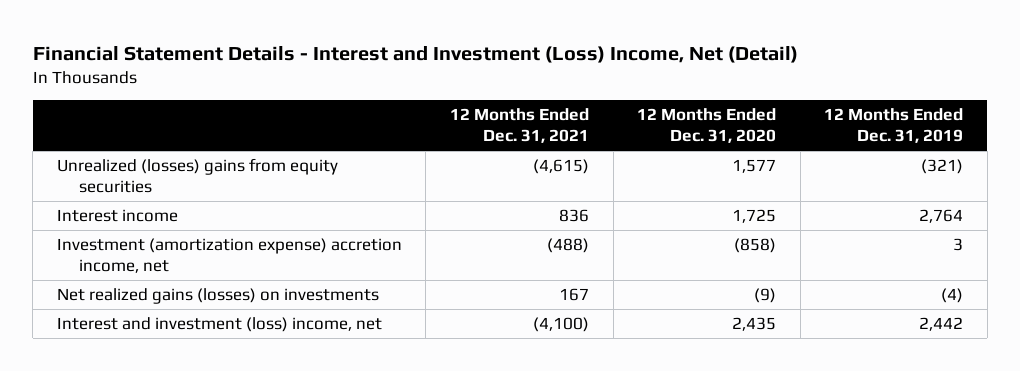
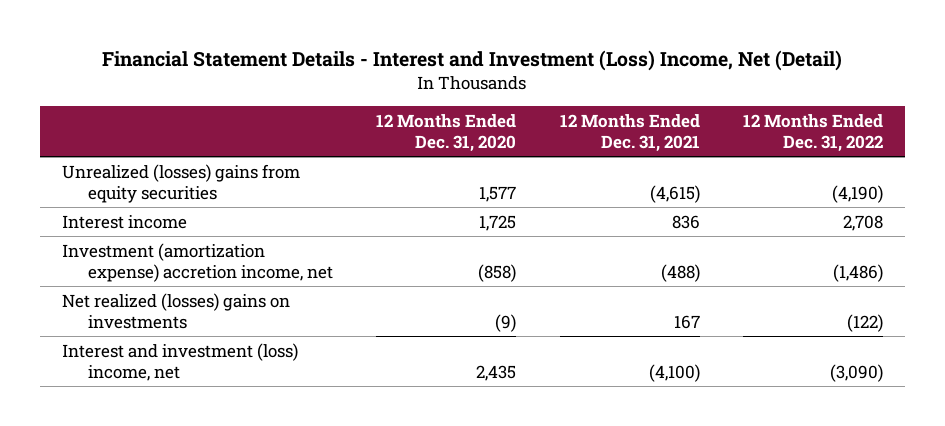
[824,108,964,144] 12 Months Ended Dec. 31, 2019 -> none
none -> [743,113,884,152] 12 Months Ended Dec. 31, 2022
[56,288,379,305] Net realized gains (losses) on investments -> [61,292,290,329] Net realized (losses) gains on investments

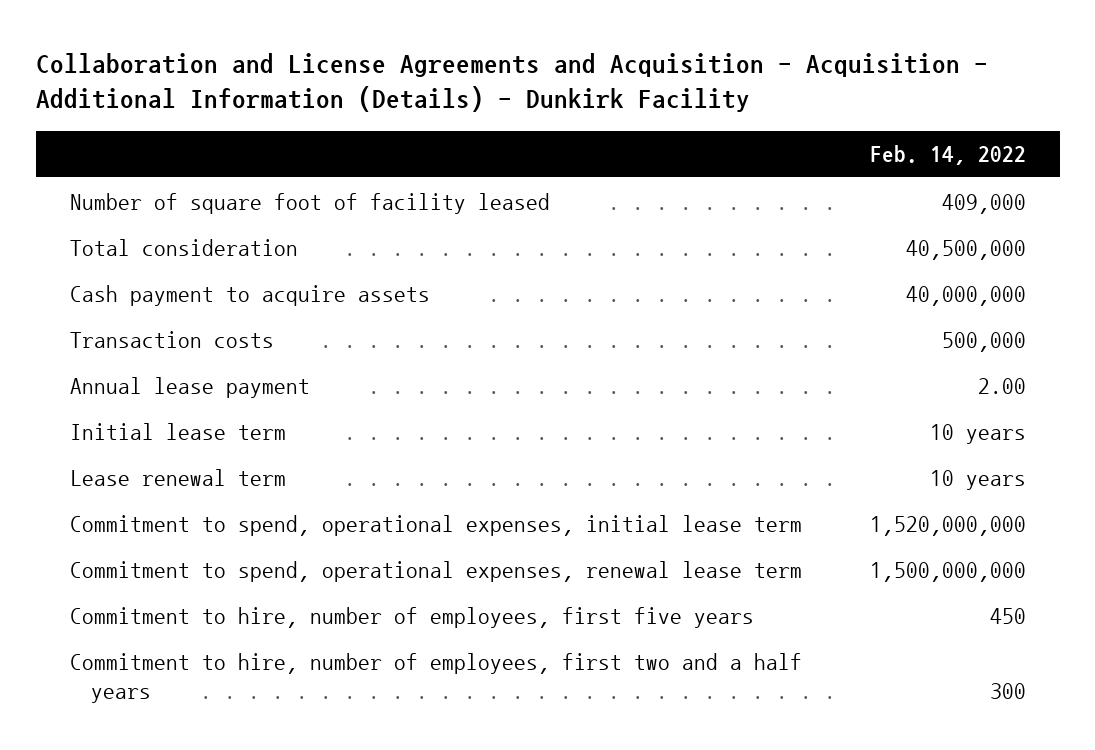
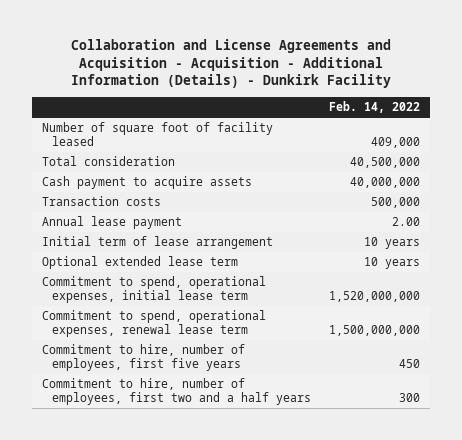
[69,468,286,486] Lease renewal term -> none
[69,422,286,440] Initial lease term -> [41,236,273,250] Initial term of lease arrangement
none -> [41,256,238,270] Optional extended lease term

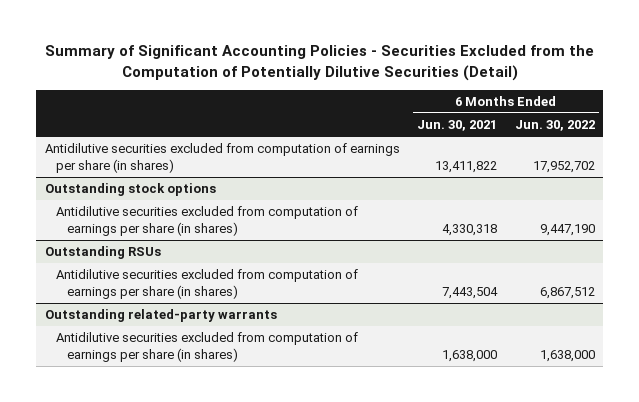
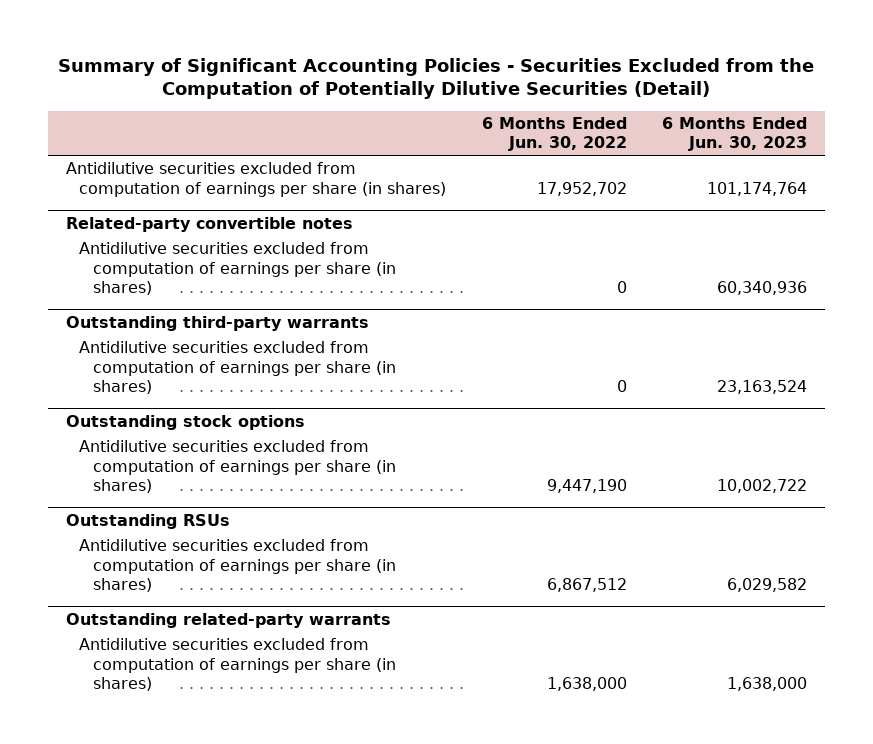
[417,120,498,132] Jun. 30, 2021 -> none
none -> [662,116,808,152] 6 Months Ended Jun. 30, 2023
none -> [65,216,353,232] Related-party convertible notes
none -> [79,242,396,295] Antidilutive securities excluded from computation of earnings per share (in shares)
none -> [65,315,369,331] Outstanding third-party warrants
none -> [79,341,396,394] Antidilutive securities excluded from computation of earnings per share (in shares)

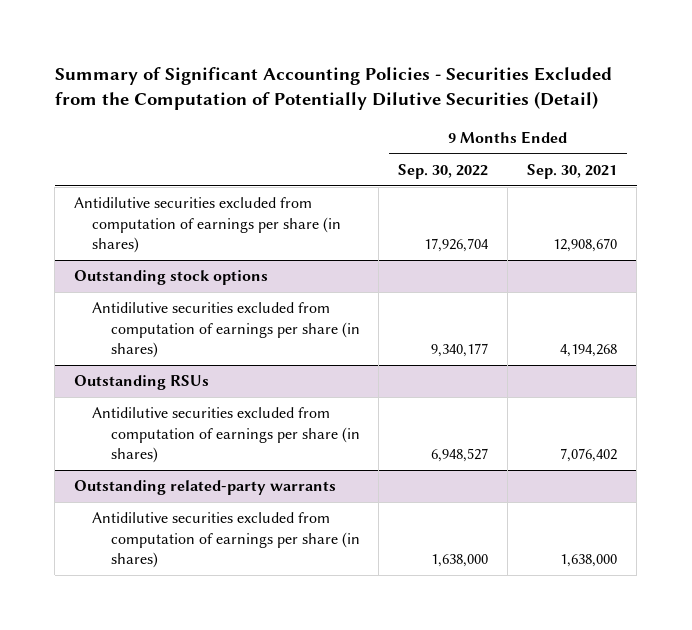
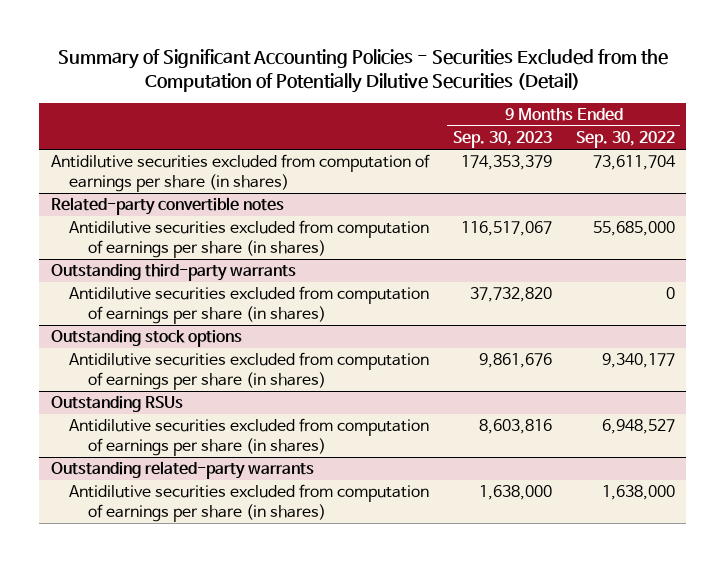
[527,163,618,179] Sep. 30, 2021 -> none
none -> [452,131,552,149] Sep. 30, 2023
[424,237,490,252] 17,926,704 -> [592,155,676,171] 73,611,704
none -> [50,197,284,216] Related-party convertible notes
none -> [69,220,430,258] Antidilutive securities excluded from computation of earnings per share (in shares)
none -> [50,264,296,282] Outstanding third-party warrants
none -> [69,286,430,324] Antidilutive securities excluded from computation of earnings per share (in shares)

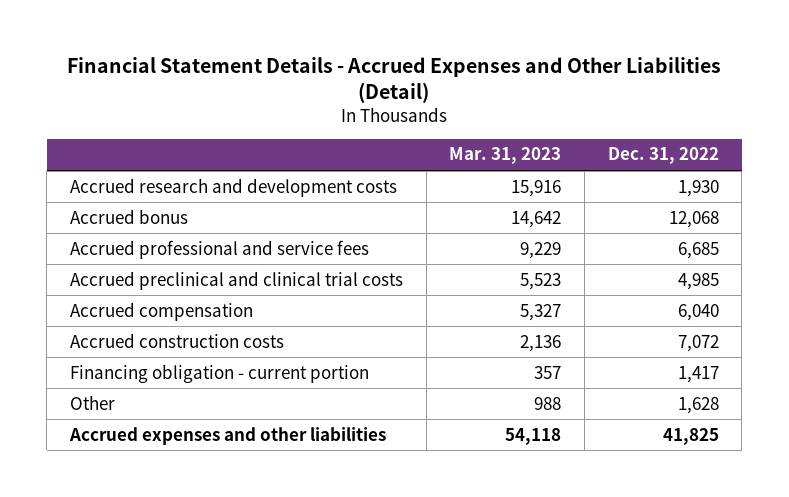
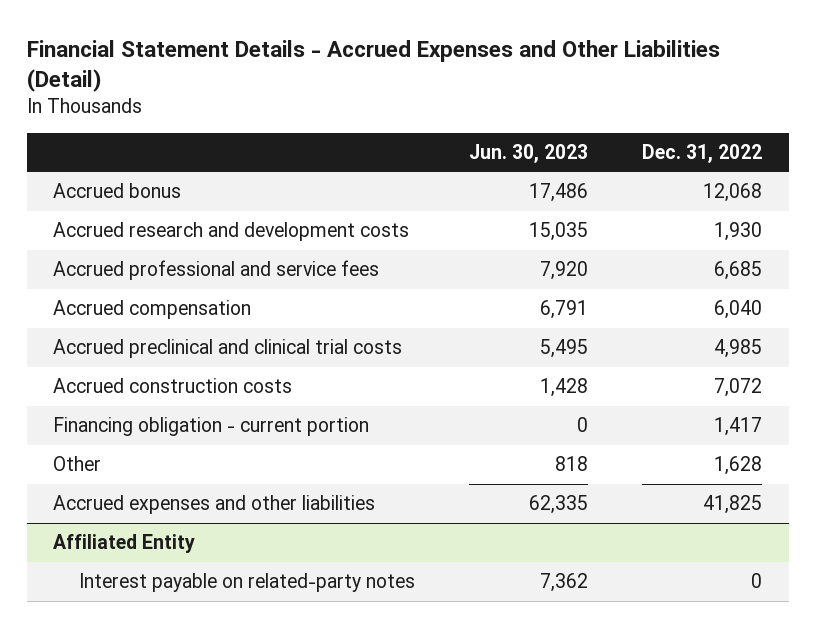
[449,147,562,165] Mar. 31, 2023 -> none
none -> [469,143,589,163] Jun. 30, 2023
[69,177,397,197] Accrued research and development costs -> [53,222,410,242] Accrued research and development costs
[69,270,403,290] Accrued preclinical and clinical trial costs -> [53,339,403,359] Accrued preclinical and clinical trial costs
none -> [53,534,196,554] Affiliated Entity
none -> [79,573,416,593] Interest payable on related-party notes

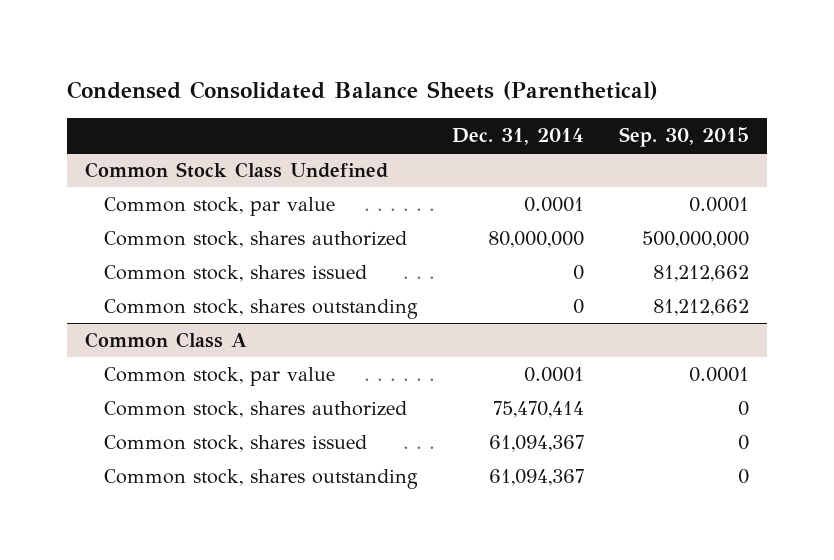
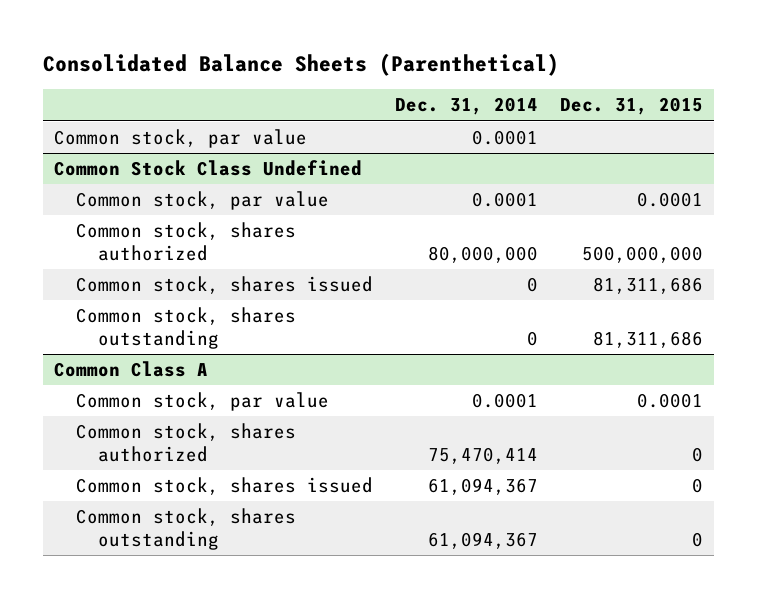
[67,81,659,101] Condensed Consolidated Balance Sheets (Parenthetical) -> [42,53,559,77] Consolidated Balance Sheets (Parenthetical)
[619,127,750,148] Sep. 30, 2015 -> none
none -> [560,97,704,116] Dec. 31, 2015
none -> [53,128,307,148] Common stock, par value

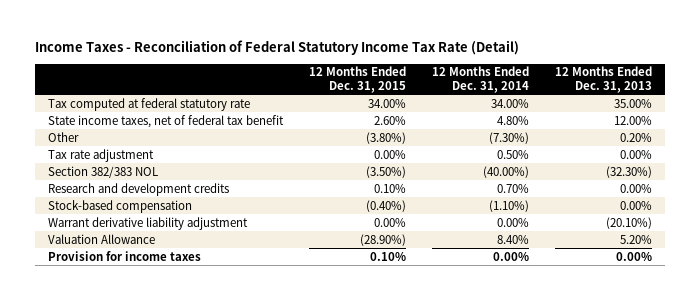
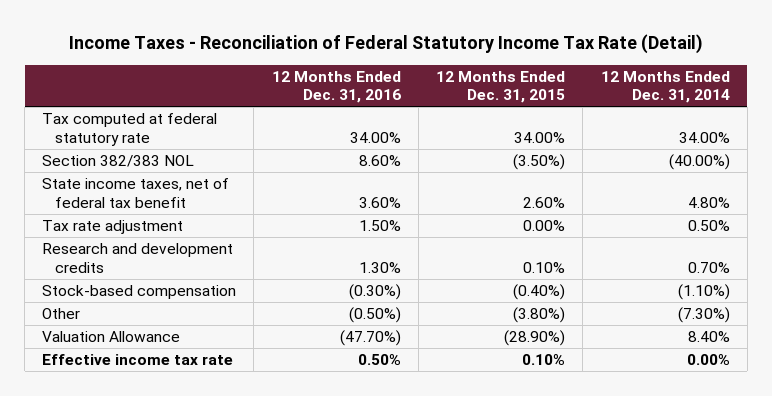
[554,66,652,94] 12 Months Ended Dec. 31, 2013 -> none
none -> [271,70,401,104] 12 Months Ended Dec. 31, 2016
[47,165,158,178] Section 382/383 NOL -> [42,155,195,168] Section 382/383 NOL
[47,216,248,230] Warrant derivative liability adjustment -> none
[47,131,79,142] Other -> [42,308,81,320] Other
[47,250,201,261] Provision for income taxes -> [42,354,234,366] Effective income tax rate

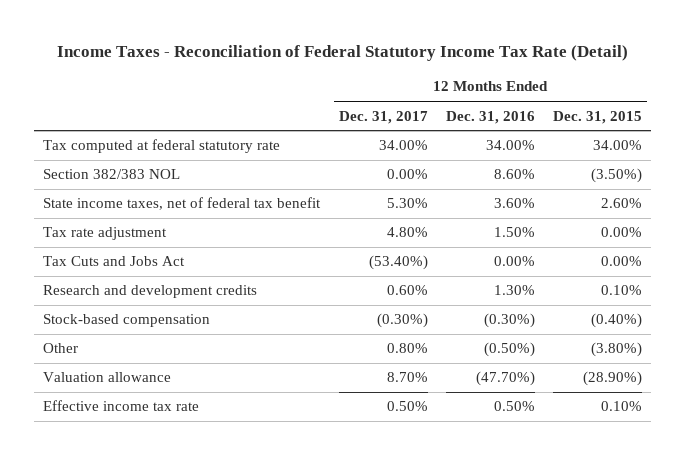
[600,70,730,104] 12 Months Ended Dec. 31, 2014 -> none
none -> [338,110,428,124] Dec. 31, 2017
none -> [43,256,186,267] Tax Cuts and Jobs Act
[42,331,181,343] Valuation Allowance -> [43,372,172,383] Valuation allowance

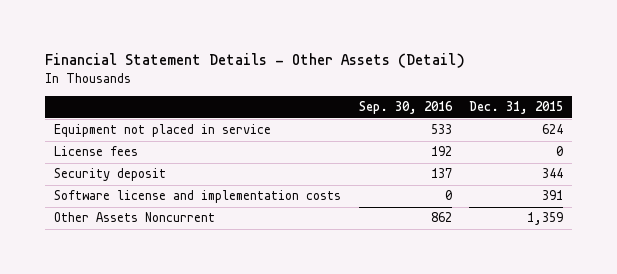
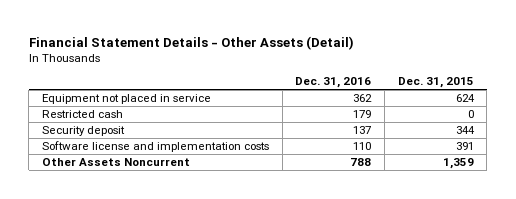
[358,101,453,115] Sep. 30, 2016 -> none
none -> [295,77,372,89] Dec. 31, 2016
[53,146,138,157] License fees -> none
none -> [42,110,124,119] Restricted cash

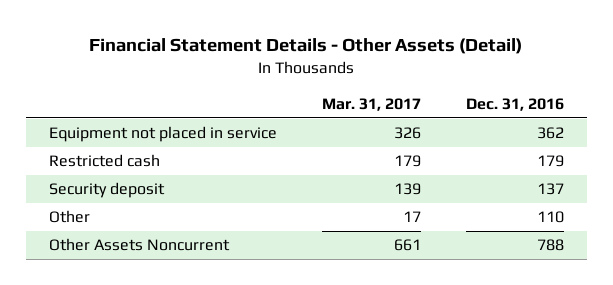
[397,77,474,89] Dec. 31, 2015 -> none
none -> [321,97,421,111] Mar. 31, 2017
[42,141,270,153] Software license and implementation costs -> none
none -> [48,210,90,224] Other

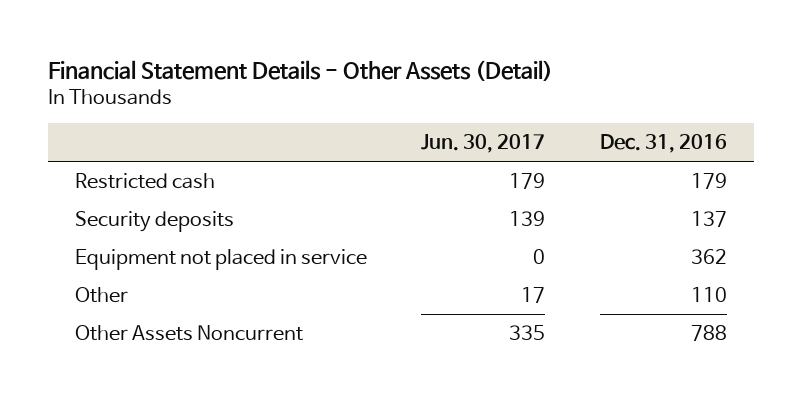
[321,97,421,111] Mar. 31, 2017 -> none
none -> [421,134,546,154] Jun. 30, 2017
[48,182,165,199] Security deposit -> [75,211,235,233] Security deposits
[48,126,277,143] Equipment not placed in service -> [75,249,368,271] Equipment not placed in service

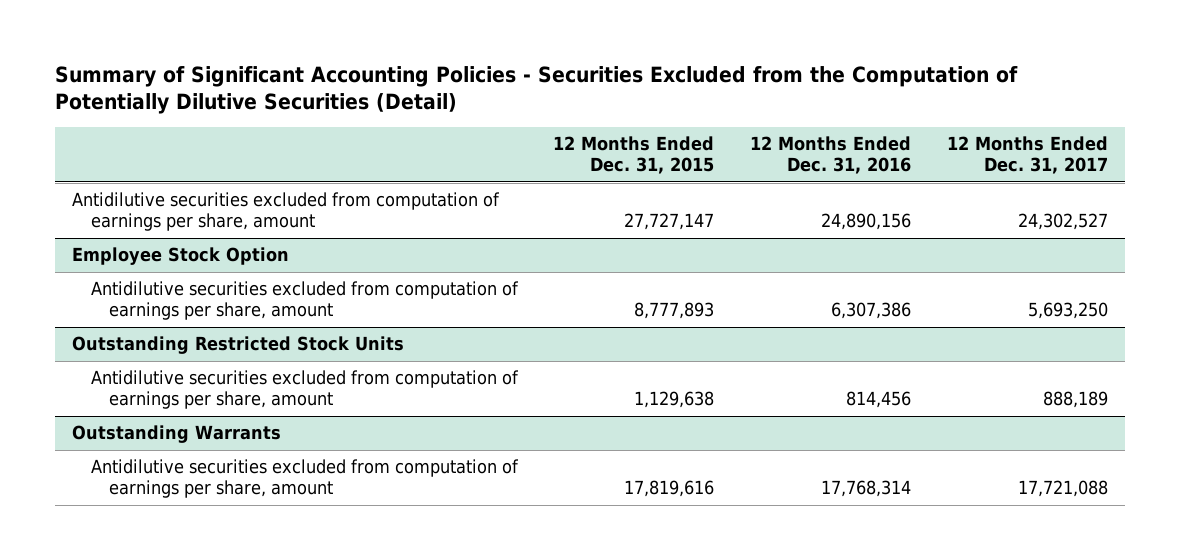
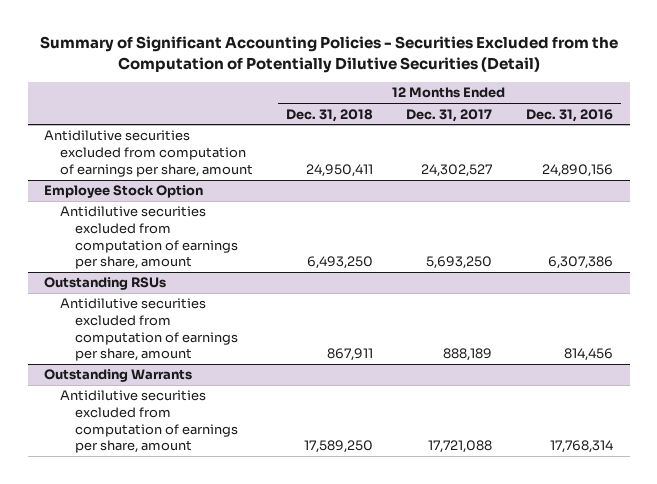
[553,136,715,175] 12 Months Ended Dec. 31, 2015 -> none
none -> [286,108,374,122] Dec. 31, 2018
[72,336,405,355] Outstanding Restricted Stock Units -> [44,277,167,291] Outstanding RSUs

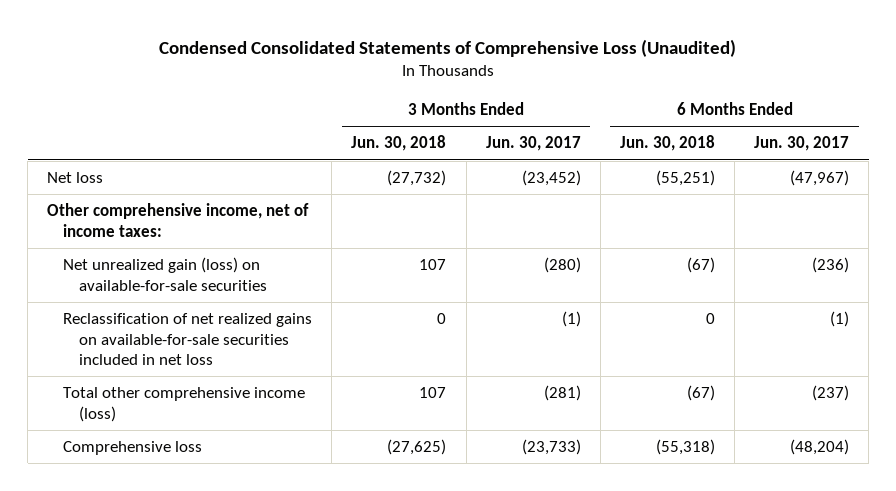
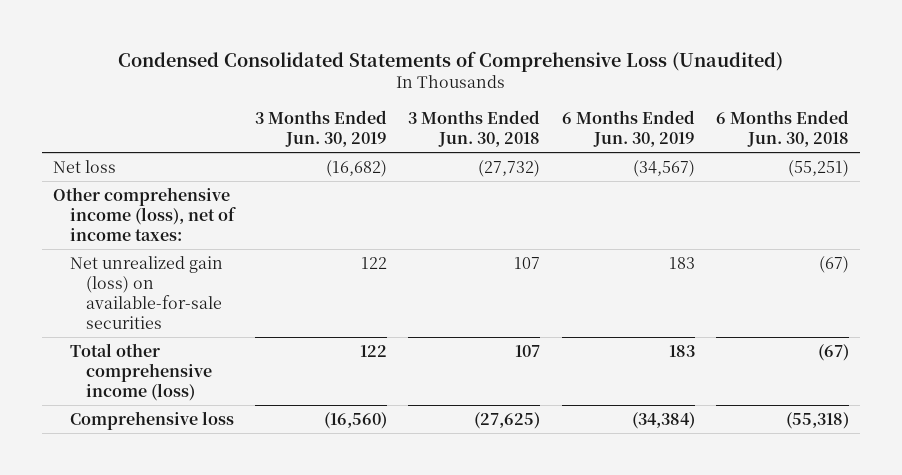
[485,136,581,152] Jun. 30, 2017 -> none
[754,136,850,152] Jun. 30, 2017 -> none
none -> [254,110,387,148] 3 Months Ended Jun. 30, 2019
none -> [561,110,695,148] 6 Months Ended Jun. 30, 2019
[47,203,310,237] Other comprehensive income, net of income taxes: -> [53,186,236,242] Other comprehensive income (loss), net of income taxes:
[63,313,313,365] Reclassification of net realized gains on available-for-sale securities included in net loss -> none

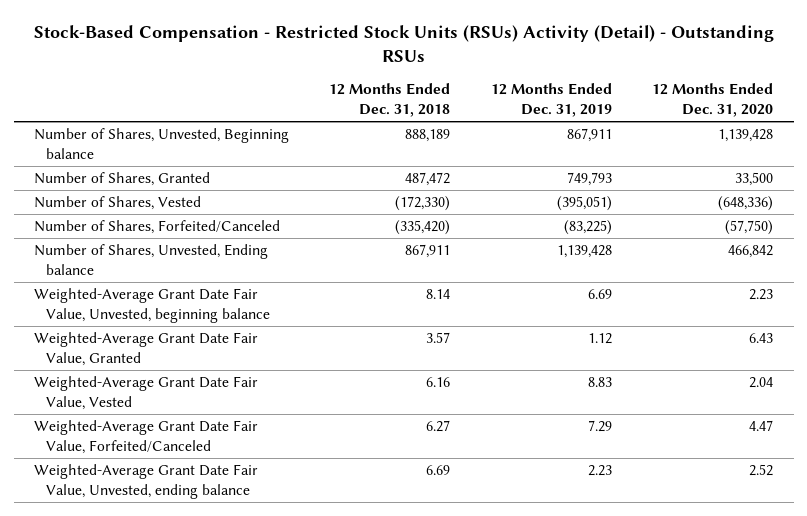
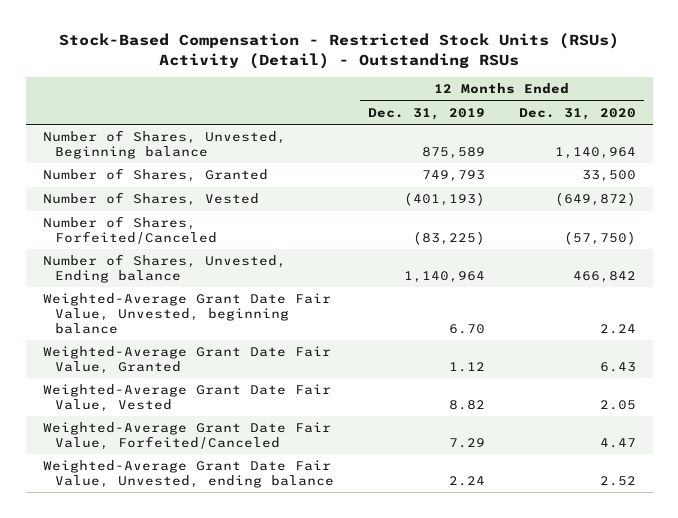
[329,83,451,118] 12 Months Ended Dec. 31, 2018 -> none
[566,128,612,143] 867,911 -> [421,146,485,159] 875,589
[718,129,774,143] 1,139,428 -> [554,146,636,159] 1,140,964
[556,196,612,212] (395,051) -> [403,192,485,207] (401,193)
[718,196,774,212] (648,336) -> [554,192,636,207] (649,872)
[556,245,612,259] 1,139,428 -> [403,270,485,283] 1,140,964
[587,289,612,300] 6.69 -> [448,323,485,334] 6.70
[749,289,774,301] 2.23 -> [599,323,636,334] 2.24
[587,377,612,388] 8.83 -> [448,399,485,410] 8.82
[749,377,774,389] 2.04 -> [599,399,636,410] 2.05
[587,465,612,477] 2.23 -> [448,475,485,486] 2.24

